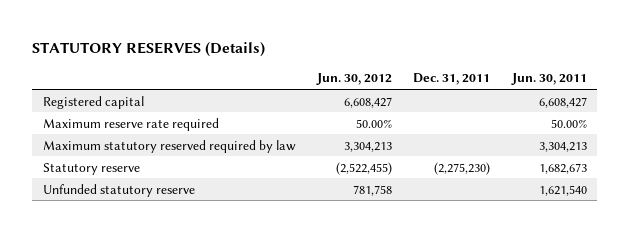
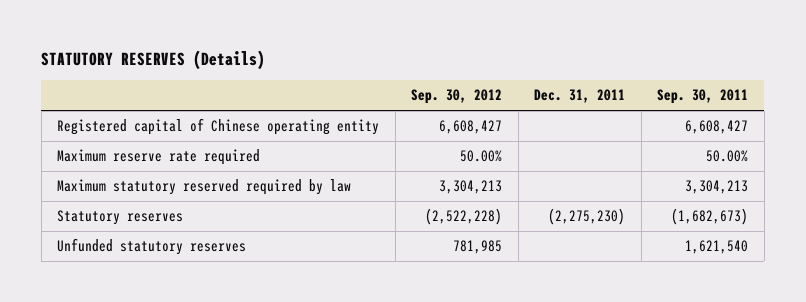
[316,73,393,86] Jun. 30, 2012 -> none
[510,73,587,86] Jun. 30, 2011 -> none
none -> [411,89,503,105] Sep. 30, 2012
none -> [657,89,749,105] Sep. 30, 2011
[42,95,144,109] Registered capital -> [57,118,380,136] Registered capital of Chinese operating entity
[42,162,140,175] Statutory reserve -> [57,210,184,226] Statutory reserves
[42,183,195,197] Unfunded statutory reserve -> [57,238,247,256] Unfunded statutory reserves

